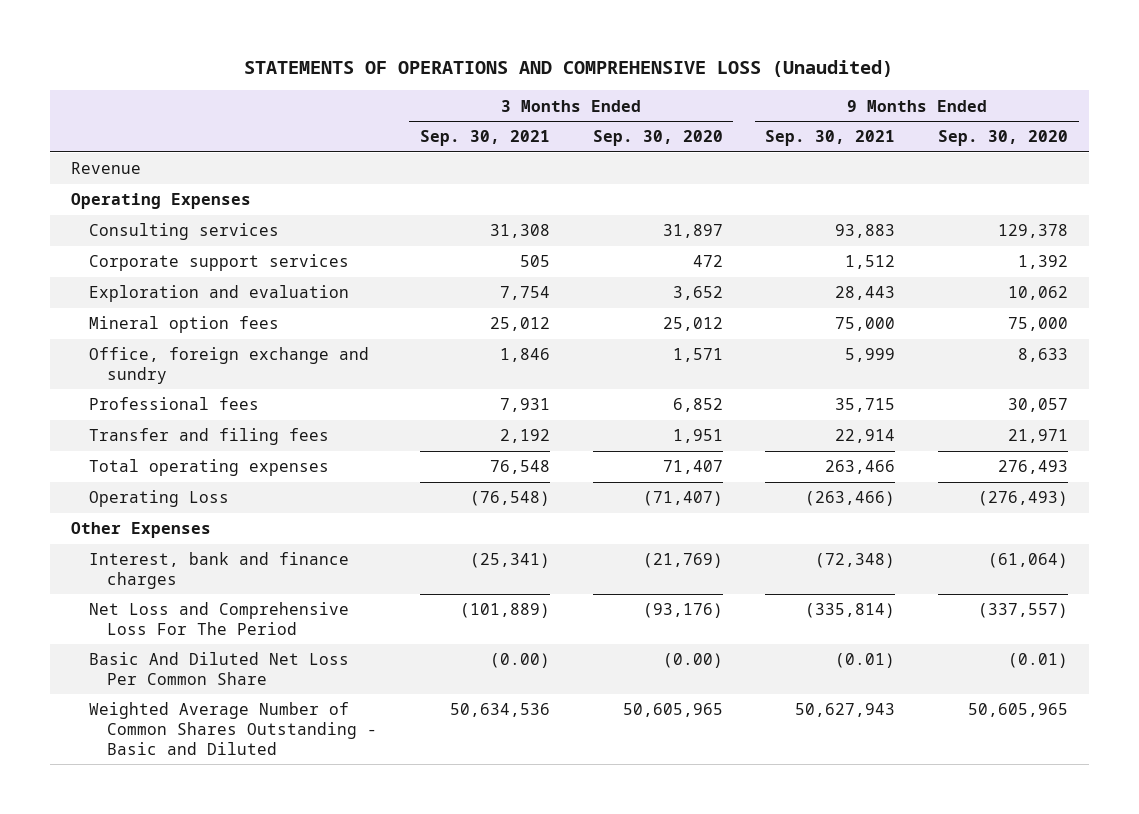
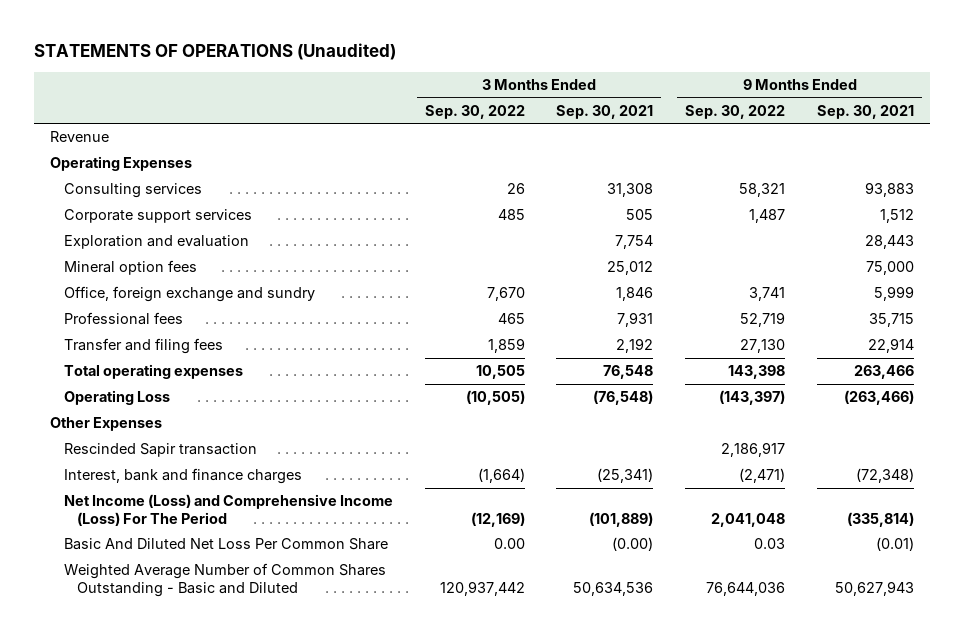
[244,60,894,78] STATEMENTS OF OPERATIONS AND COMPREHENSIVE LOSS (Unaudited) -> [34,43,397,61] STATEMENTS OF OPERATIONS (Unaudited)
[592,130,723,147] Sep. 30, 2020 -> none
[937,130,1068,147] Sep. 30, 2020 -> none
none -> [424,104,525,119] Sep. 30, 2022
none -> [685,104,786,119] Sep. 30, 2022
none -> [63,443,257,458] Rescinded Sapir transaction
[89,602,350,635] Net Loss and Comprehensive Loss For The Period -> [63,494,393,526] Net Income (Loss) and Comprehensive Income (Loss) For The Period

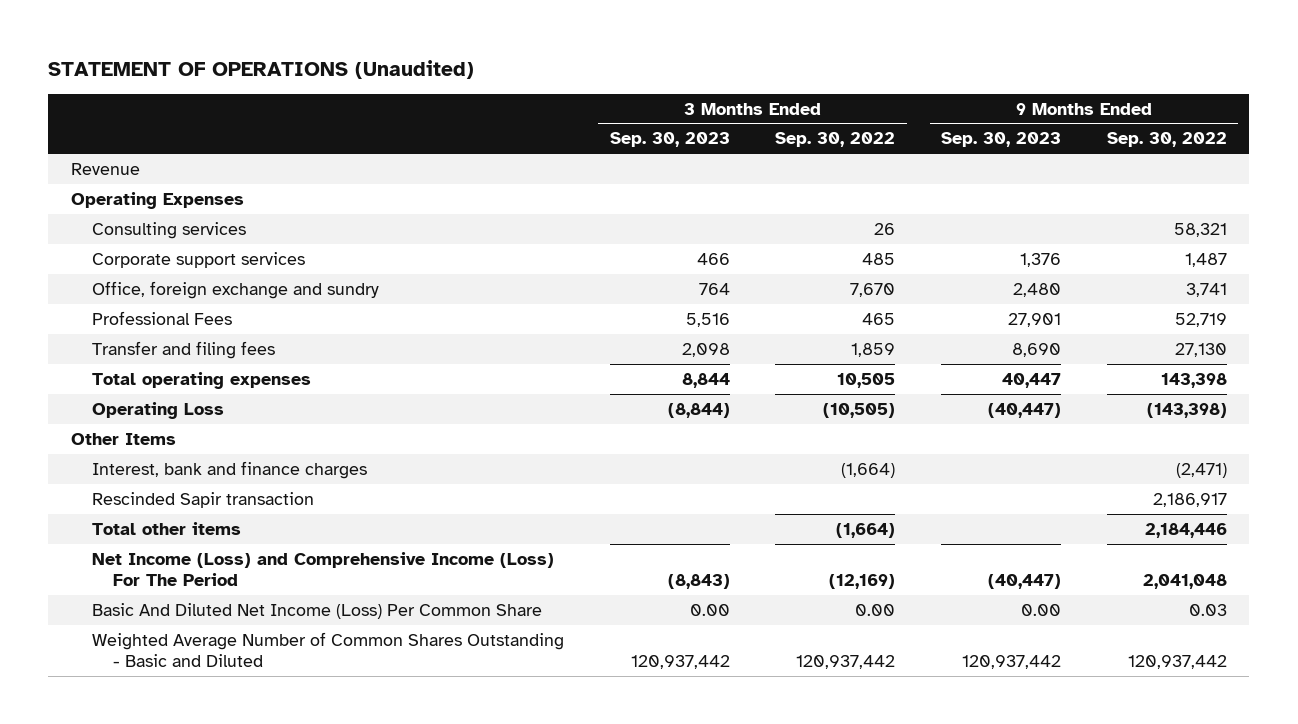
[34,43,397,61] STATEMENTS OF OPERATIONS (Unaudited) -> [48,60,475,80] STATEMENT OF OPERATIONS (Unaudited)
[556,104,654,119] Sep. 30, 2021 -> none
[816,104,914,119] Sep. 30, 2021 -> none
none -> [609,132,730,148] Sep. 30, 2023
none -> [941,132,1062,148] Sep. 30, 2023
[63,235,249,250] Exploration and evaluation -> none
[63,260,197,276] Mineral option fees -> none
[63,312,183,326] Professional fees -> [92,310,233,325] Professional Fees
[719,390,786,406] (143,397) -> [1146,402,1227,418] (143,398)
[50,417,163,432] Other Expenses -> [71,432,177,445] Other Items
[63,443,257,458] Rescinded Sapir transaction -> [92,491,315,508] Rescinded Sapir transaction
none -> [92,521,242,535] Total other items
[63,538,388,551] Basic And Diluted Net Loss Per Common Share -> [92,602,543,619] Basic And Diluted Net Income (Loss) Per Common Share
[706,581,786,596] 76,644,036 -> [1127,655,1227,670] 120,937,442

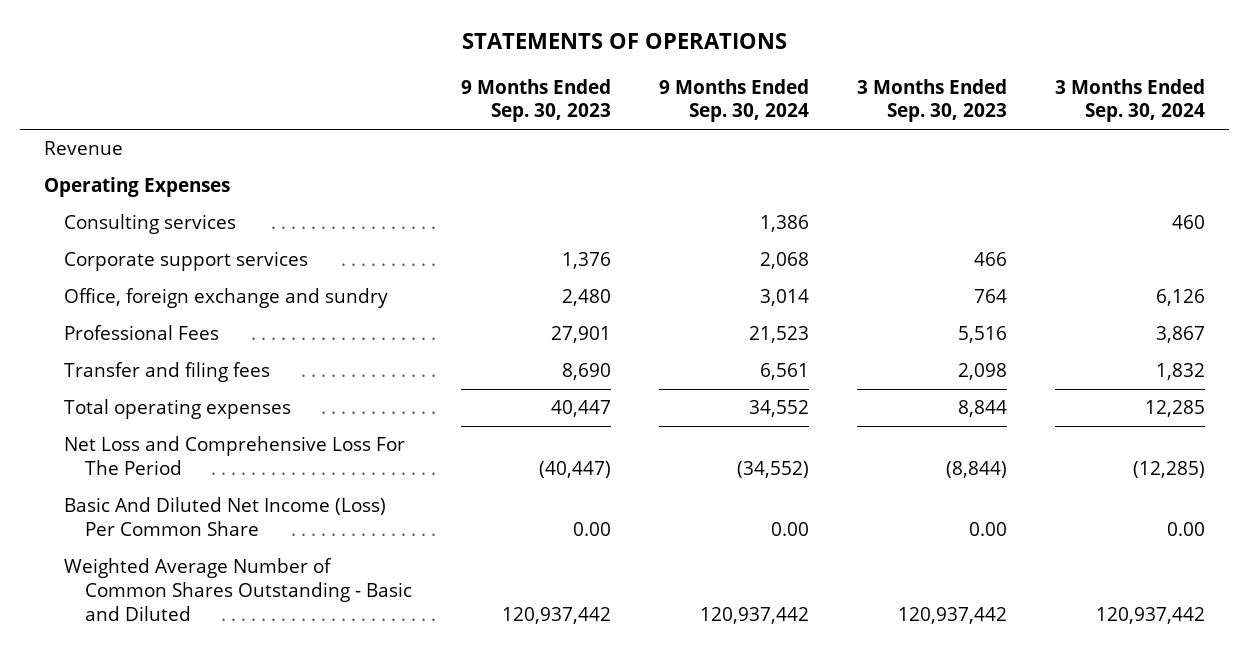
[48,60,475,80] STATEMENT OF OPERATIONS (Unaudited) -> [462,33,788,50] STATEMENTS OF OPERATIONS
[775,132,896,148] Sep. 30, 2022 -> none
[1106,132,1227,148] Sep. 30, 2022 -> none
none -> [658,78,809,123] 9 Months Ended Sep. 30, 2024
none -> [1055,78,1206,123] 3 Months Ended Sep. 30, 2024
[92,401,225,419] Operating Loss -> none
[71,432,177,445] Other Items -> none
[92,460,368,479] Interest, bank and finance charges -> none
[92,491,315,508] Rescinded Sapir transaction -> none
[92,521,242,535] Total other items -> none
[92,551,555,587] Net Income (Loss) and Comprehensive Income (Loss) For The Period -> [64,436,406,476] Net Loss and Comprehensive Loss For The Period
[667,574,730,590] (8,843) -> [945,461,1007,479] (8,844)

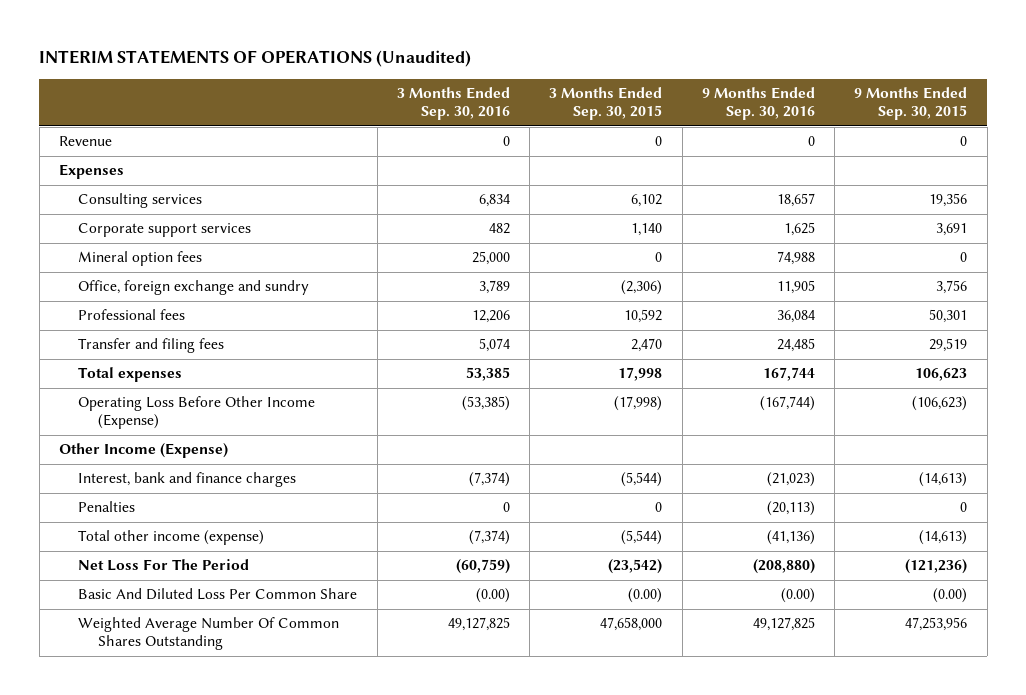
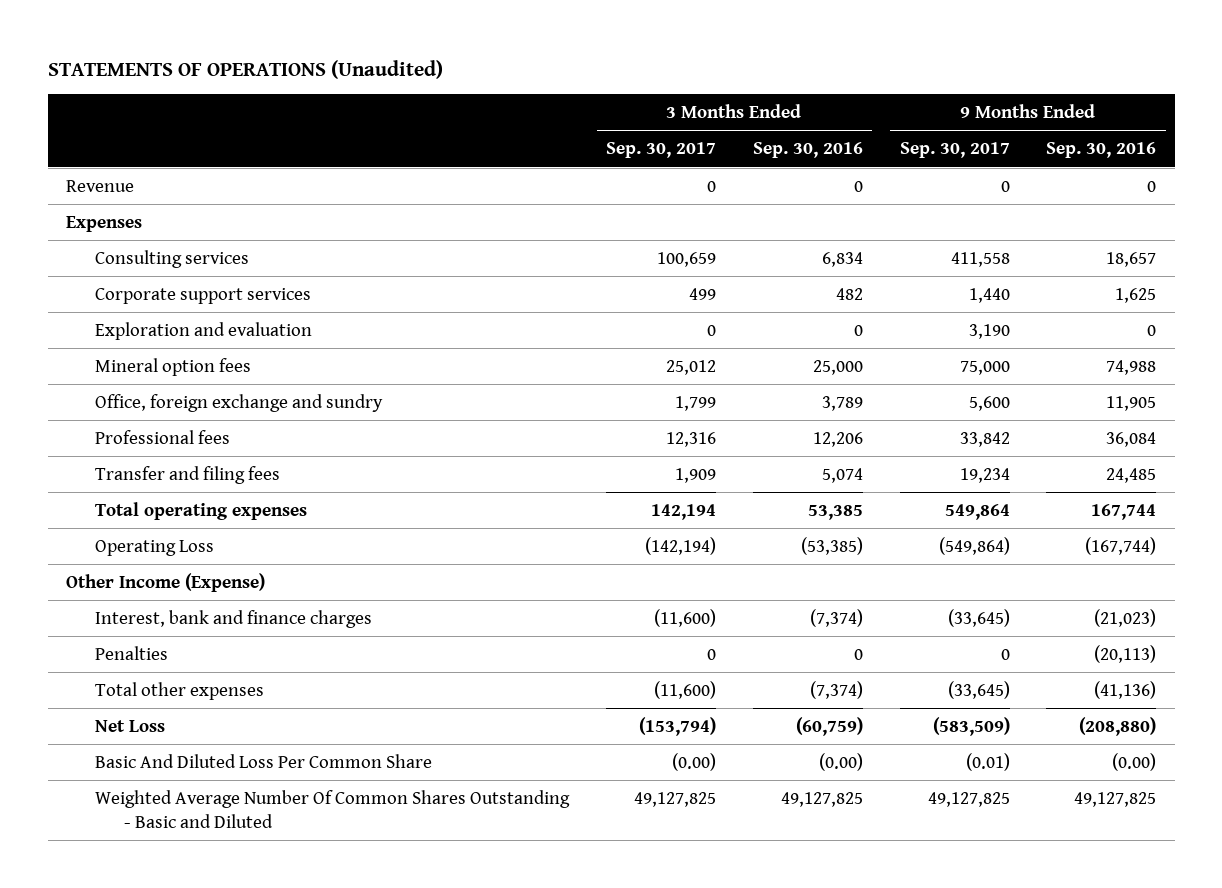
[39,50,472,68] INTERIM STATEMENTS OF OPERATIONS (Unaudited) -> [47,59,443,79] STATEMENTS OF OPERATIONS (Unaudited)
[549,87,663,121] 3 Months Ended Sep. 30, 2015 -> none
[854,87,968,121] 9 Months Ended Sep. 30, 2015 -> none
none -> [605,142,716,159] Sep. 30, 2017
none -> [899,142,1010,159] Sep. 30, 2017
none -> [95,321,313,340] Exploration and evaluation
[78,367,183,383] Total expenses -> [95,501,308,520] Total operating expenses
[78,396,316,430] Operating Loss Before Other Income (Expense) -> [95,539,215,556] Operating Loss
[78,530,265,546] Total other income (expense) -> [95,681,265,700] Total other expenses
[78,559,250,572] Net Loss For The Period -> [95,719,166,732] Net Loss
[78,617,340,651] Weighted Average Number Of Common Shares Outstanding -> [95,789,571,828] Weighted Average Number Of Common Shares Outstanding - Basic and Diluted

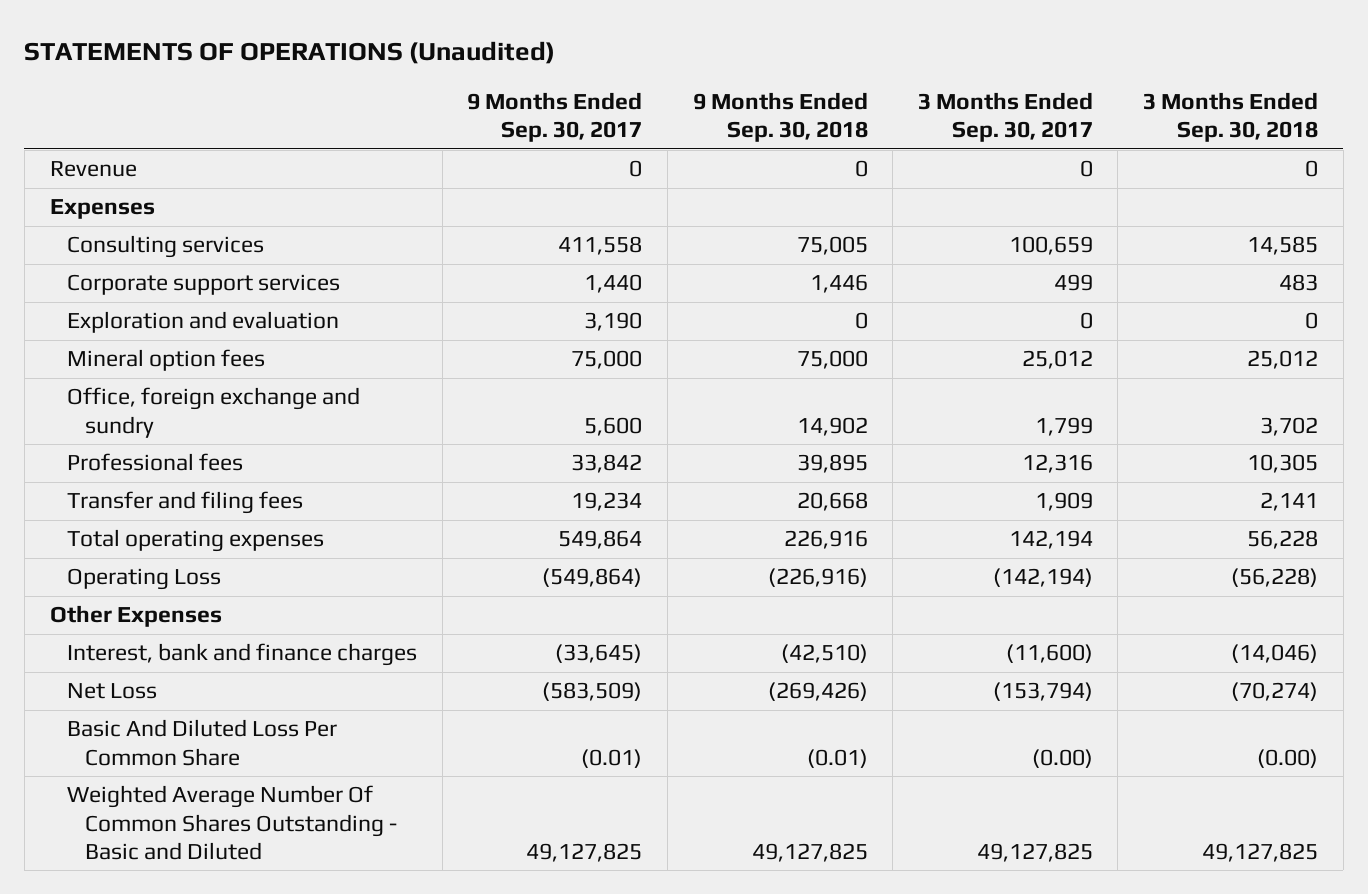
[752,142,863,159] Sep. 30, 2016 -> none
[1046,142,1157,159] Sep. 30, 2016 -> none
none -> [692,91,868,143] 9 Months Ended Sep. 30, 2018
none -> [1143,91,1319,143] 3 Months Ended Sep. 30, 2018
[65,572,265,592] Other Income (Expense) -> [49,605,222,628] Other Expenses
[95,645,169,660] Penalties -> none
[95,681,265,700] Total other expenses -> none

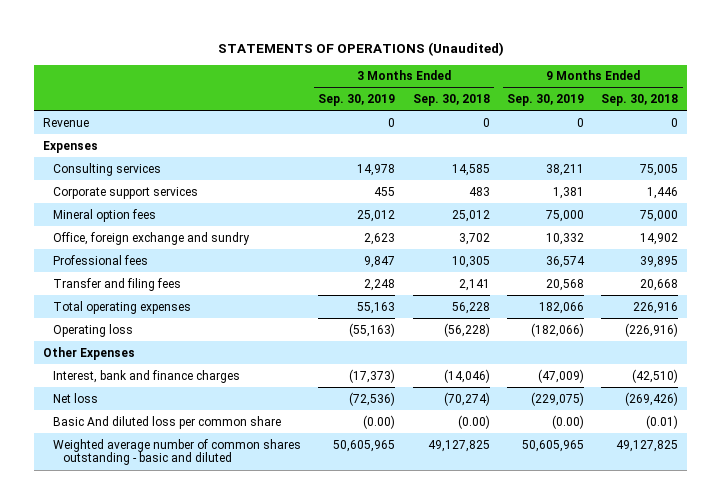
[467,91,643,143] 9 Months Ended Sep. 30, 2017 -> none
[917,91,1093,143] 3 Months Ended Sep. 30, 2017 -> none
none -> [318,94,396,107] Sep. 30, 2019
none -> [506,94,584,107] Sep. 30, 2019
[67,311,340,334] Exploration and evaluation -> none
[67,568,222,591] Operating Loss -> [52,323,133,337] Operating loss
[67,683,158,700] Net Loss -> [52,392,98,403] Net loss
[67,719,338,766] Basic And Diluted Loss Per Common Share -> [52,415,281,429] Basic And diluted loss per common share
[67,785,398,860] Weighted Average Number Of Common Shares Outstanding - Basic and Diluted -> [52,438,301,466] Weighted average number of common shares outstanding - basic and diluted

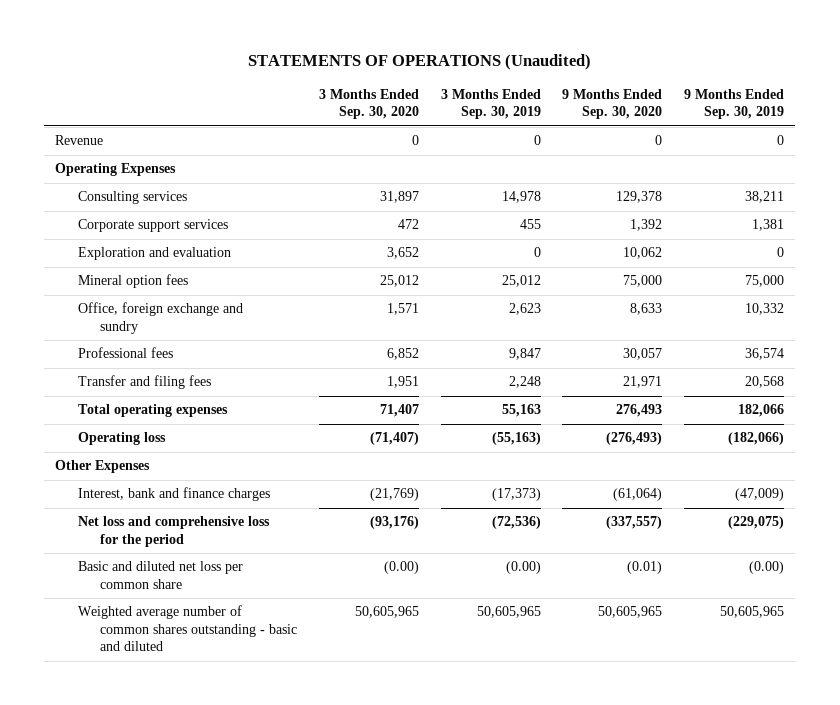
[412,94,490,107] Sep. 30, 2018 -> none
[601,94,679,107] Sep. 30, 2018 -> none
none -> [318,88,419,120] 3 Months Ended Sep. 30, 2020
none -> [562,88,663,120] 9 Months Ended Sep. 30, 2020
[43,140,99,153] Expenses -> [55,163,177,177] Operating Expenses
none -> [77,247,231,261] Exploration and evaluation
[52,392,98,403] Net loss -> [77,516,270,547] Net loss and comprehensive loss for the period
[52,415,281,429] Basic And diluted loss per common share -> [77,561,243,589] Basic and diluted net loss per common share

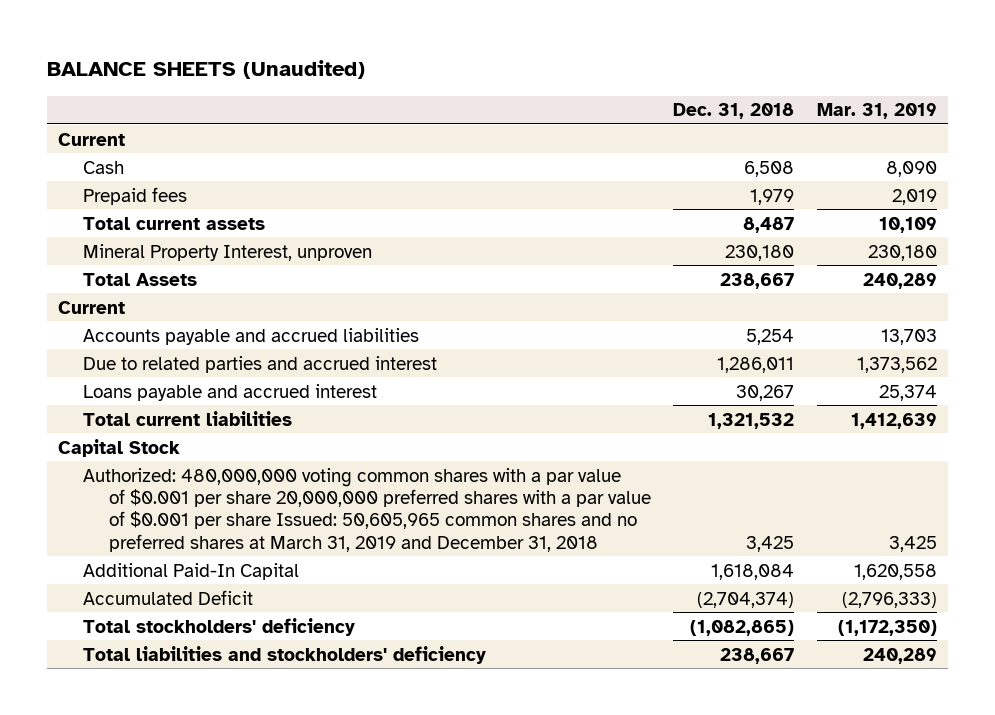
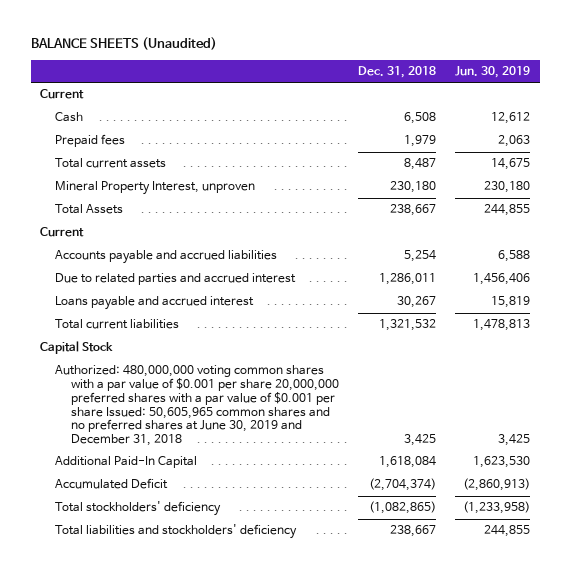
[816,103,937,120] Mar. 31, 2019 -> none
none -> [455,66,531,79] Jun. 30, 2019
[83,467,651,552] Authorized: 480,000,000 voting common shares with a par value of $0.001 per share 20,000,000 preferred shares with a par value of $0.001 per share Issued: 50,605,965 common shares and no preferred shares at March 31, 2019 and December 31, 2018 -> [55,365,339,447] Authorized: 480,000,000 voting common shares with a par value of $0.001 per share 20,000,000 preferred shares with a par value of $0.001 per share Issued: 50,605,965 common shares and no preferred shares at June 30, 2019 and December 31, 2018

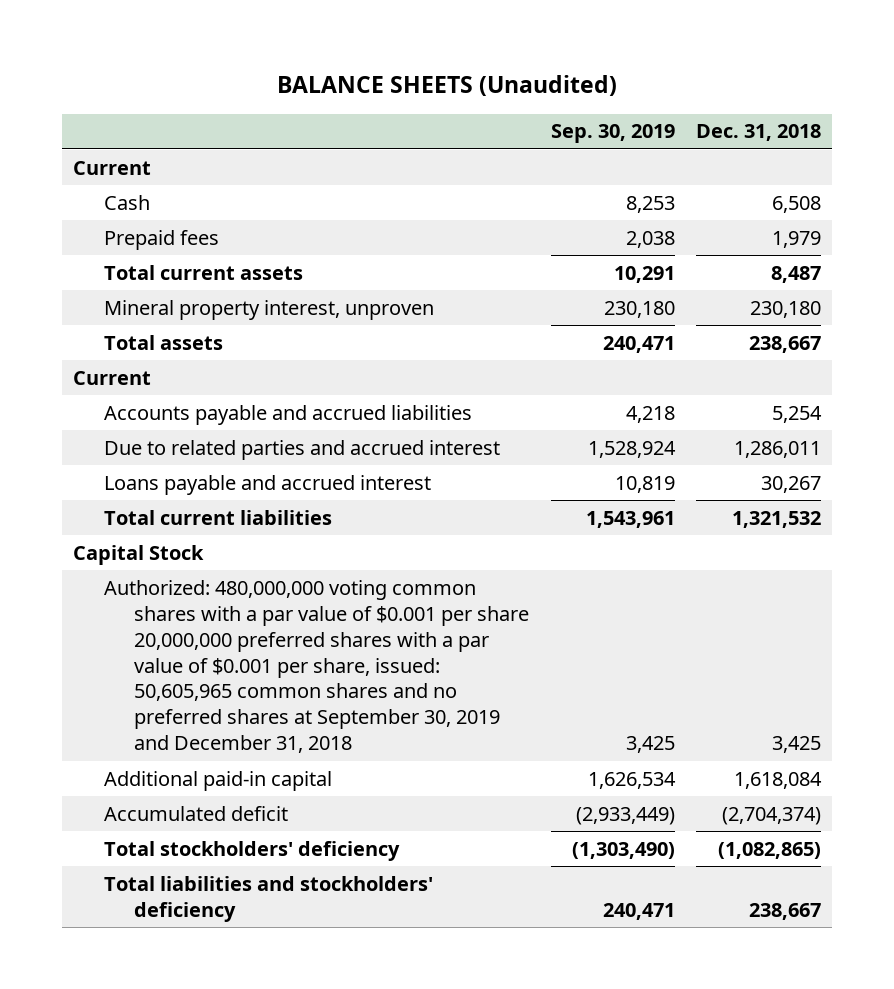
[455,66,531,79] Jun. 30, 2019 -> none
none -> [550,124,675,144] Sep. 30, 2019
[55,181,256,196] Mineral Property Interest, unproven -> [103,299,434,320] Mineral property interest, unproven
[55,204,124,215] Total Assets -> [103,334,223,350] Total assets
[55,365,339,447] Authorized: 480,000,000 voting common shares with a par value of $0.001 per share 20,000,000 preferred shares with a par value of $0.001 per share Issued: 50,605,965 common shares and no preferred shares at June 30, 2019 and December 31, 2018 -> [103,579,530,754] Authorized: 480,000,000 voting common shares with a par value of $0.001 per share 20,000,000 preferred shares with a par value of $0.001 per share, issued: 50,605,965 common shares and no preferred shares at September 30, 2019 and December 31, 2018
[55,456,198,469] Additional Paid-In Capital -> [103,770,332,791] Additional paid-in capital
[55,478,169,490] Accumulated Deficit -> [103,805,288,821] Accumulated deficit

